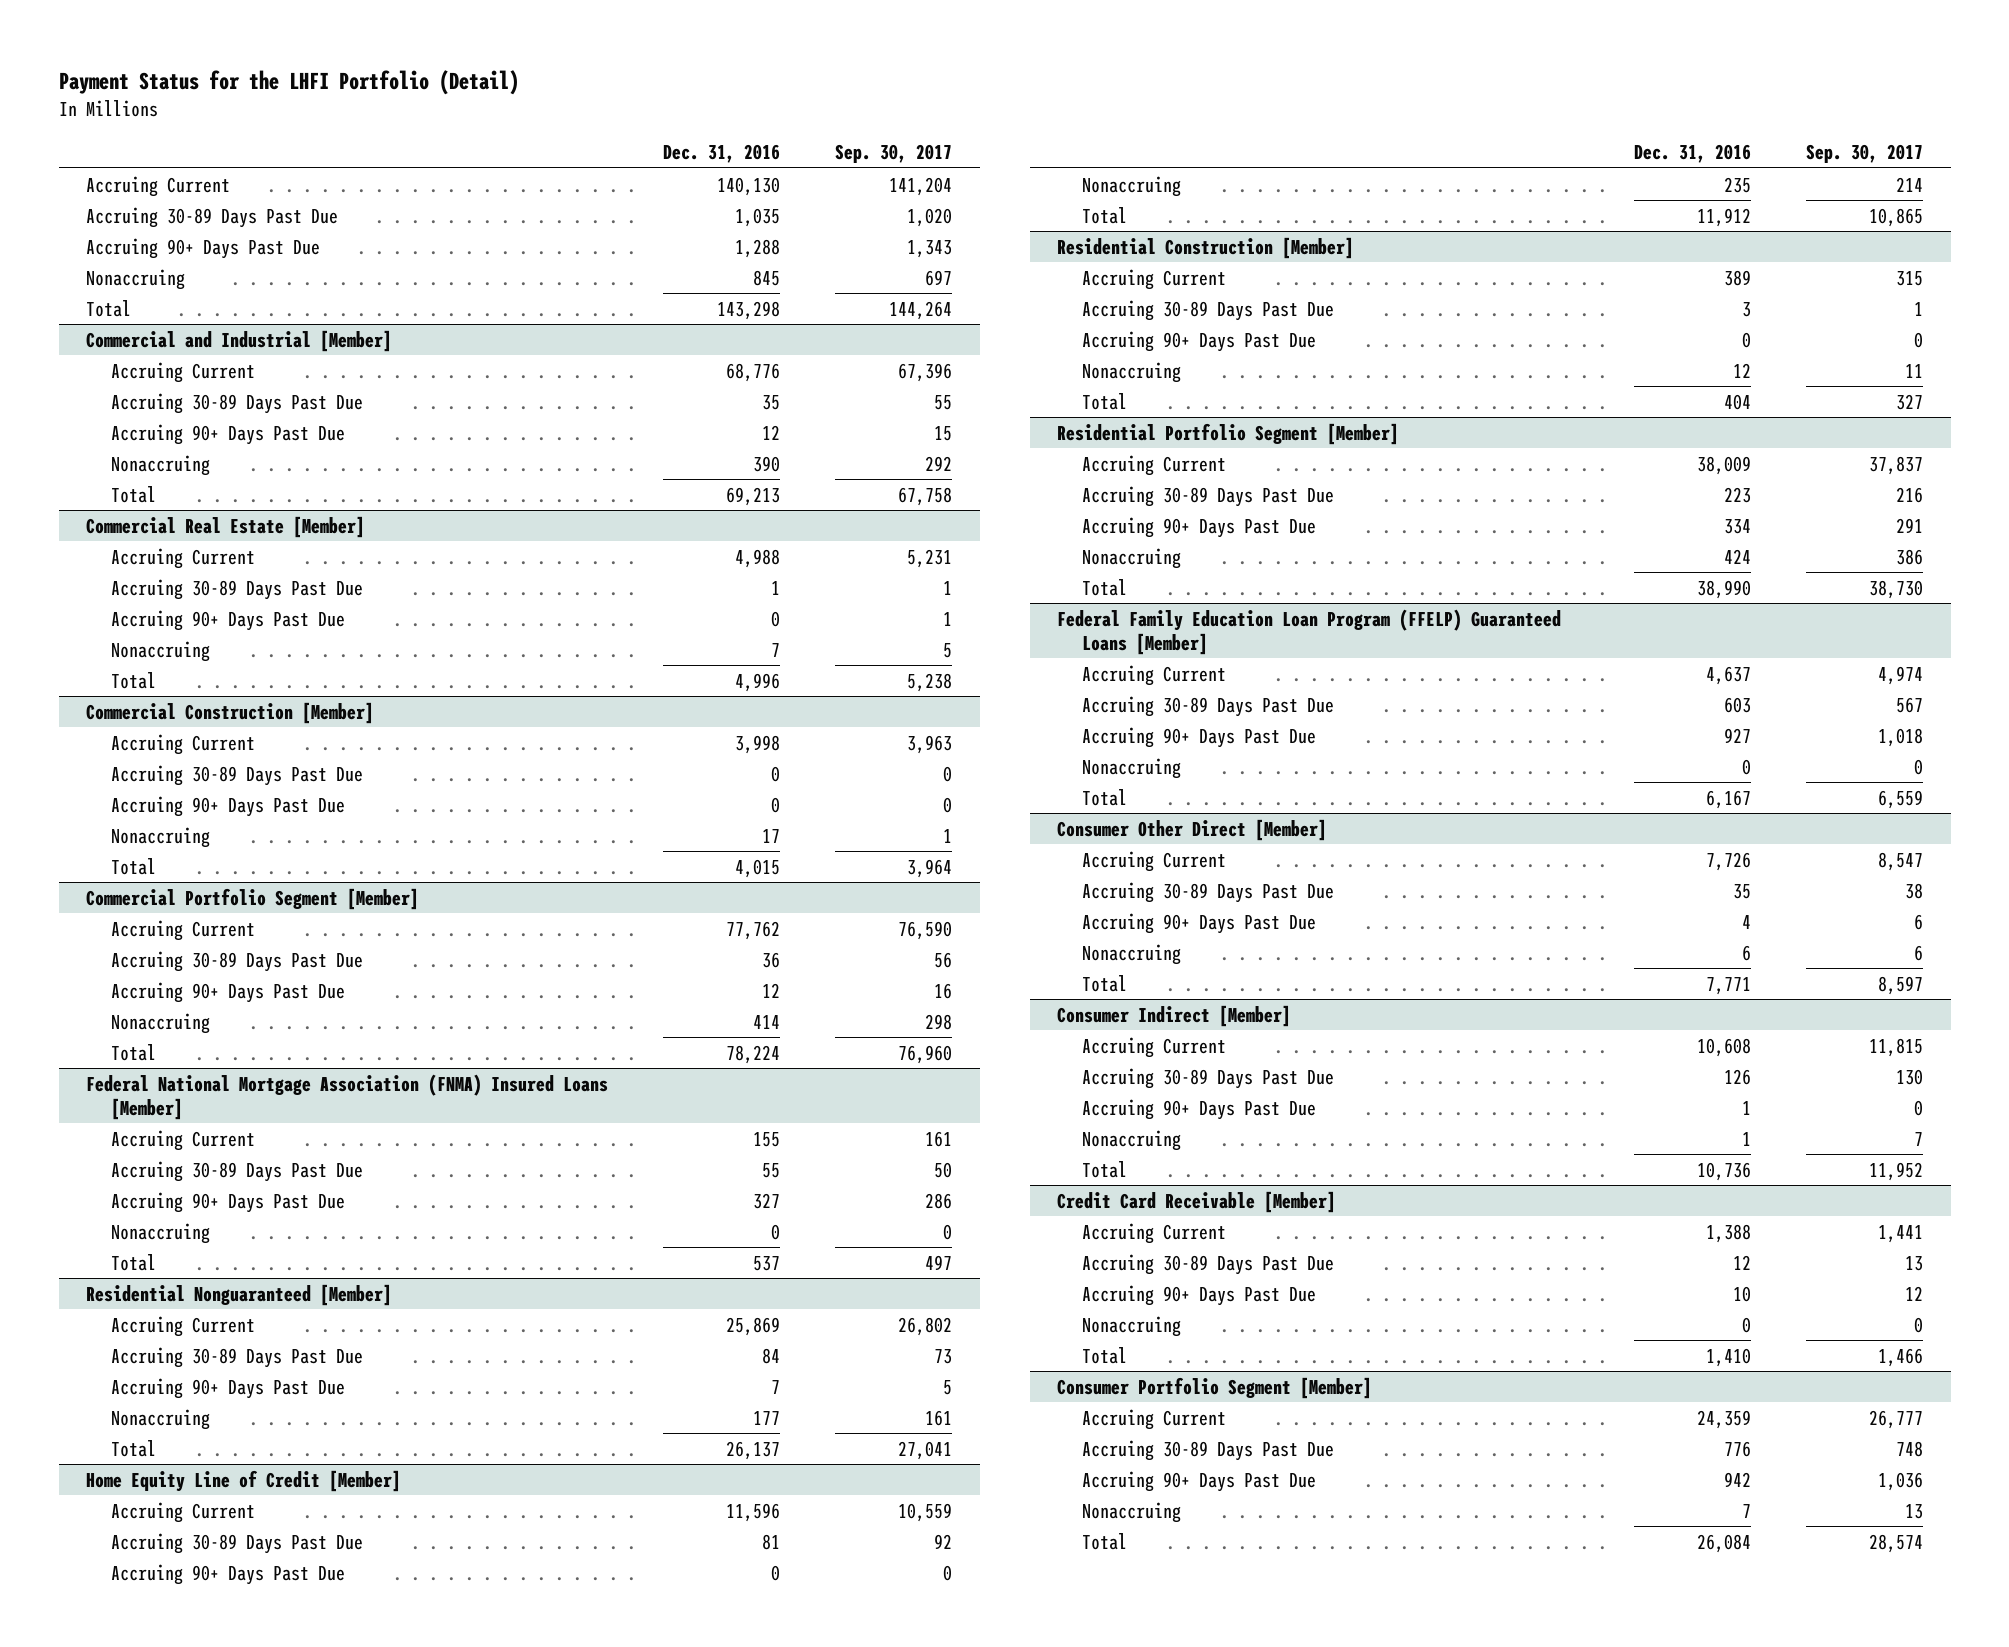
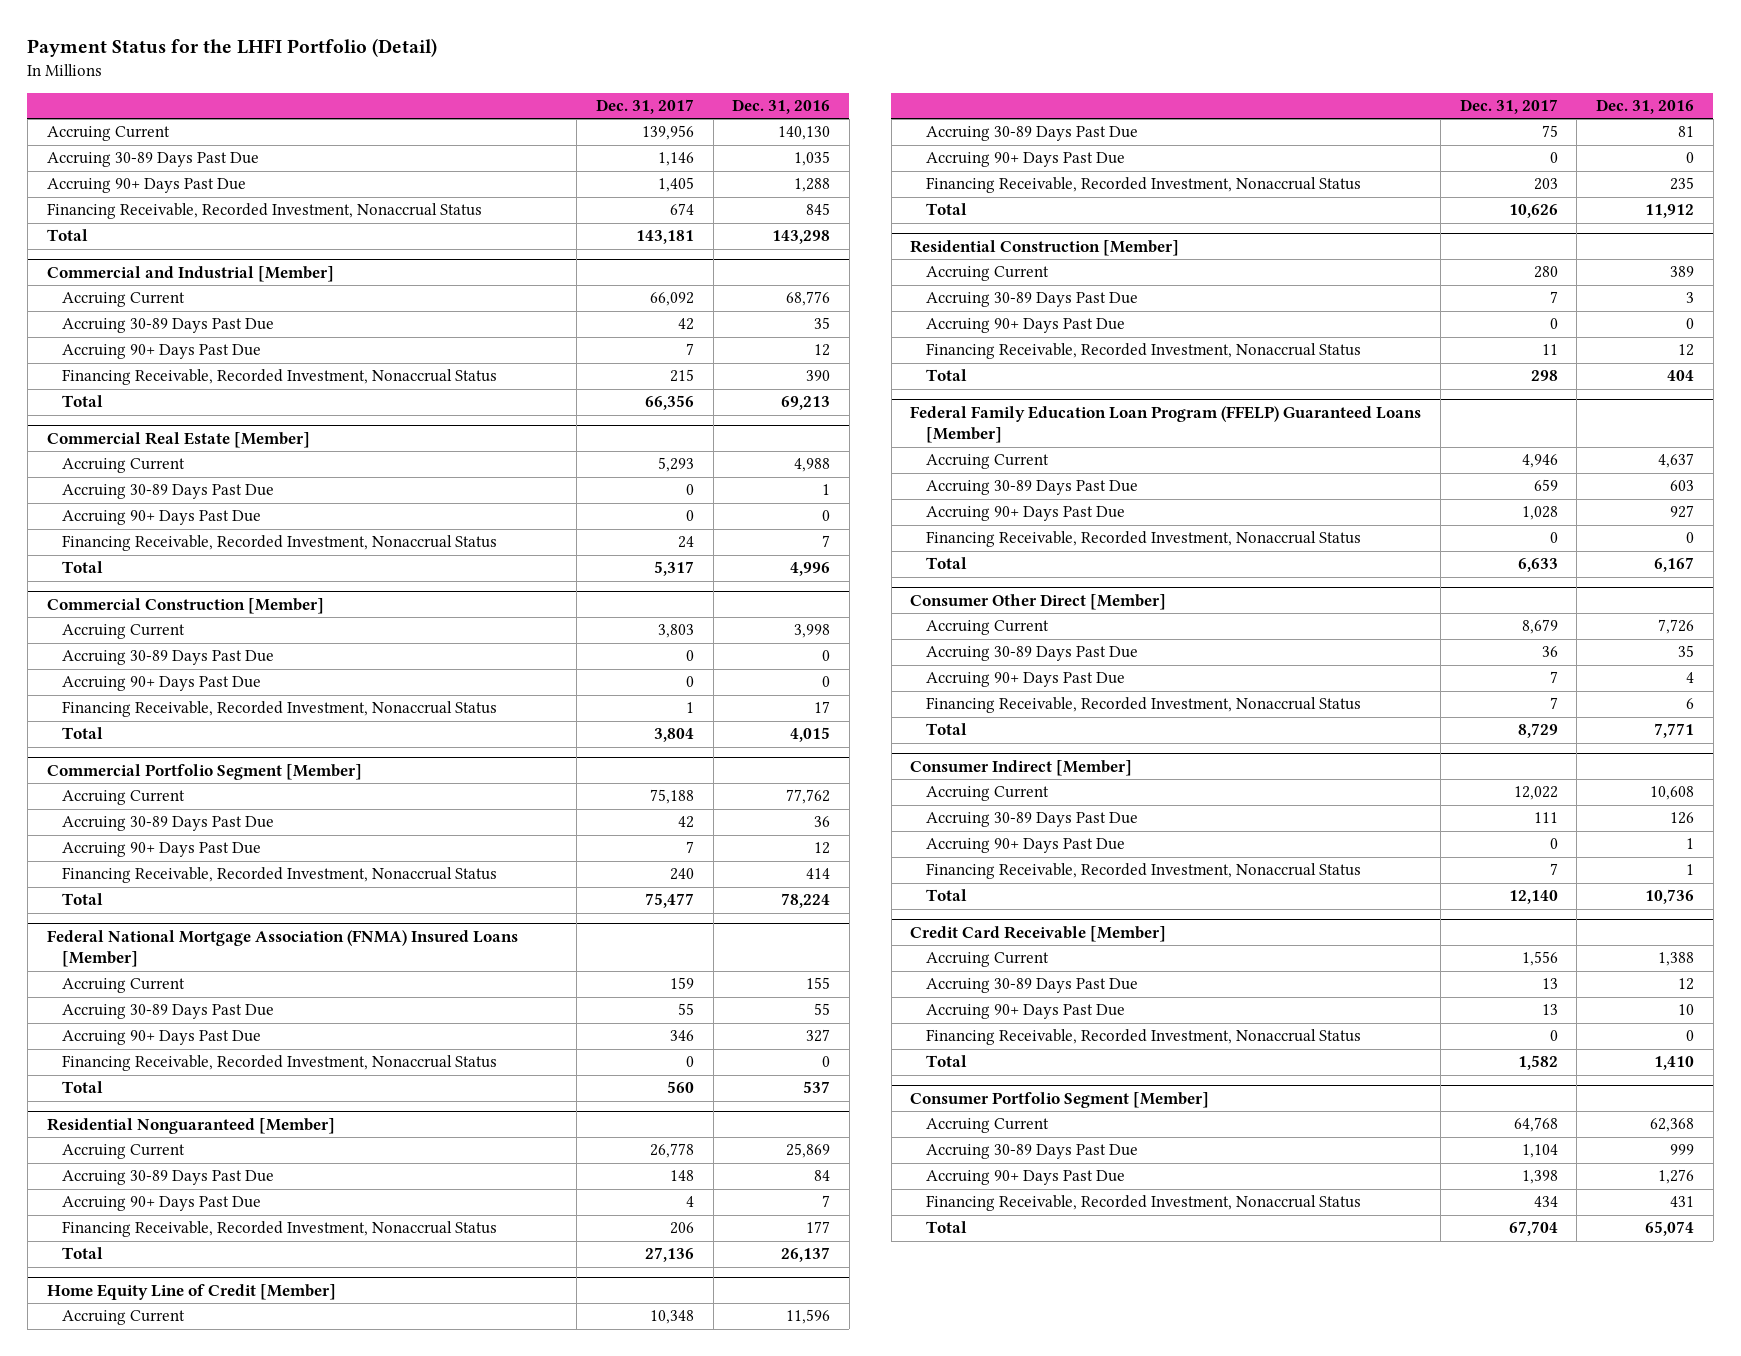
[835,143,953,163] Sep. 30, 2017 -> none
none -> [595,99,694,115] Dec. 31, 2017
[86,268,186,290] Nonaccruing -> [46,203,482,220] Financing Receivable, Recorded Investment, Nonaccrual Status
[111,454,211,476] Nonaccruing -> [62,369,498,386] Financing Receivable, Recorded Investment, Nonaccrual Status
[111,640,211,662] Nonaccruing -> [62,535,498,552] Financing Receivable, Recorded Investment, Nonaccrual Status
[111,826,211,848] Nonaccruing -> [62,701,498,718] Financing Receivable, Recorded Investment, Nonaccrual Status
[111,1012,211,1034] Nonaccruing -> [62,867,498,884] Financing Receivable, Recorded Investment, Nonaccrual Status
[111,1222,211,1244] Nonaccruing -> [62,1055,498,1072] Financing Receivable, Recorded Investment, Nonaccrual Status
[111,1408,211,1430] Nonaccruing -> [62,1221,498,1238] Financing Receivable, Recorded Investment, Nonaccrual Status
[1082,175,1182,197] Nonaccruing -> [925,177,1361,194] Financing Receivable, Recorded Investment, Nonaccrual Status
[1082,361,1182,383] Nonaccruing -> [925,343,1361,360] Financing Receivable, Recorded Investment, Nonaccrual Status
[1057,422,1400,445] Residential Portfolio Segment [Member] -> none
[1082,454,1227,476] Accruing Current -> none
[1082,485,1335,507] Accruing 30-89 Days Past Due -> none
[1082,516,1317,538] Accruing 90+ Days Past Due -> none
[1082,547,1182,569] Nonaccruing -> none
[1082,578,1128,596] Total -> none
[1082,757,1182,779] Nonaccruing -> [925,531,1361,548] Financing Receivable, Recorded Investment, Nonaccrual Status
[1082,943,1182,965] Nonaccruing -> [925,697,1361,714] Financing Receivable, Recorded Investment, Nonaccrual Status
[1082,1129,1182,1151] Nonaccruing -> [925,863,1361,880] Financing Receivable, Recorded Investment, Nonaccrual Status
[1082,1315,1182,1337] Nonaccruing -> [925,1029,1361,1046] Financing Receivable, Recorded Investment, Nonaccrual Status
[1082,1501,1182,1523] Nonaccruing -> none
[1697,1409,1752,1429] 24,359 -> [1650,1118,1695,1133] 62,368
[1724,1440,1752,1457] 776 -> [1670,1144,1695,1156] 999
[1724,1471,1752,1487] 942 -> [1658,1169,1695,1185] 1,276
none -> [925,1195,1361,1212] Financing Receivable, Recorded Investment, Nonaccrual Status
[1697,1533,1752,1553] 26,084 -> [1645,1221,1695,1237] 65,074

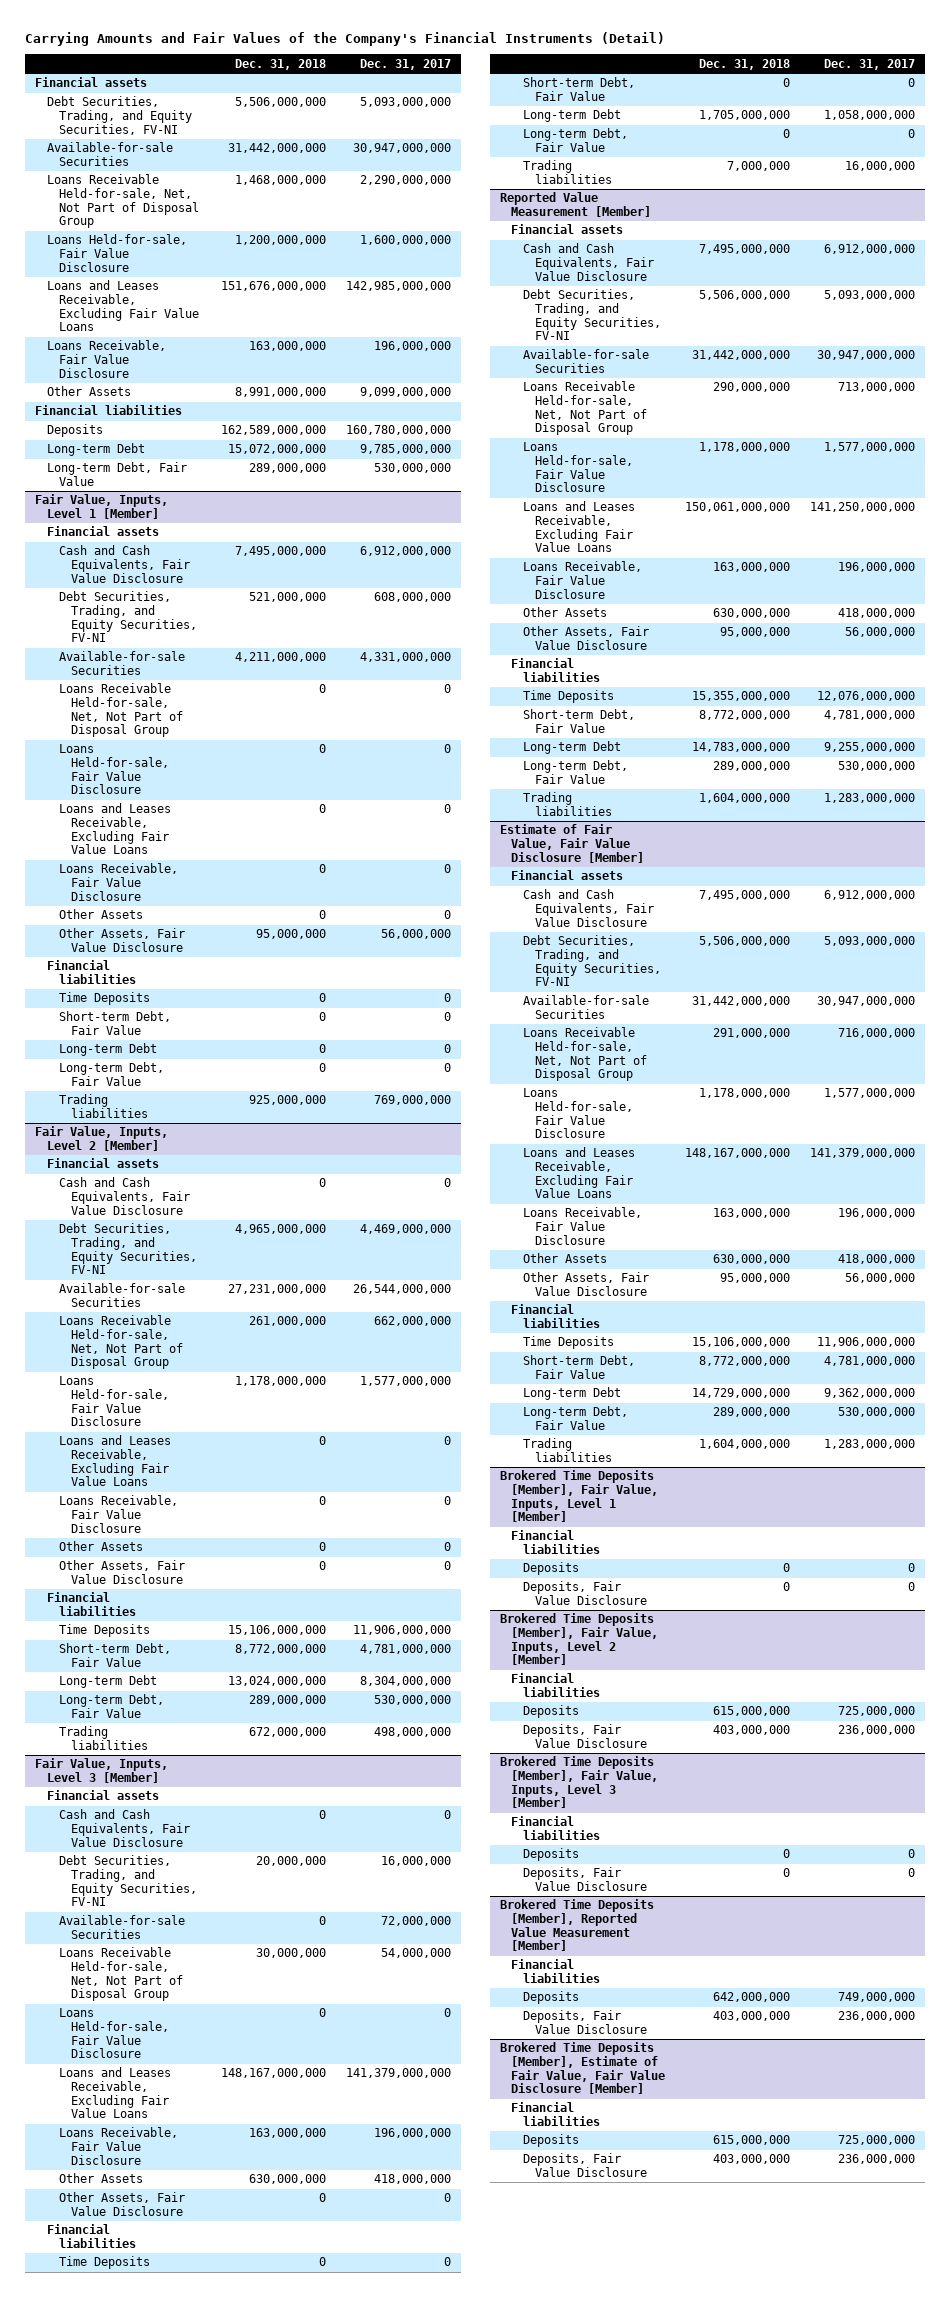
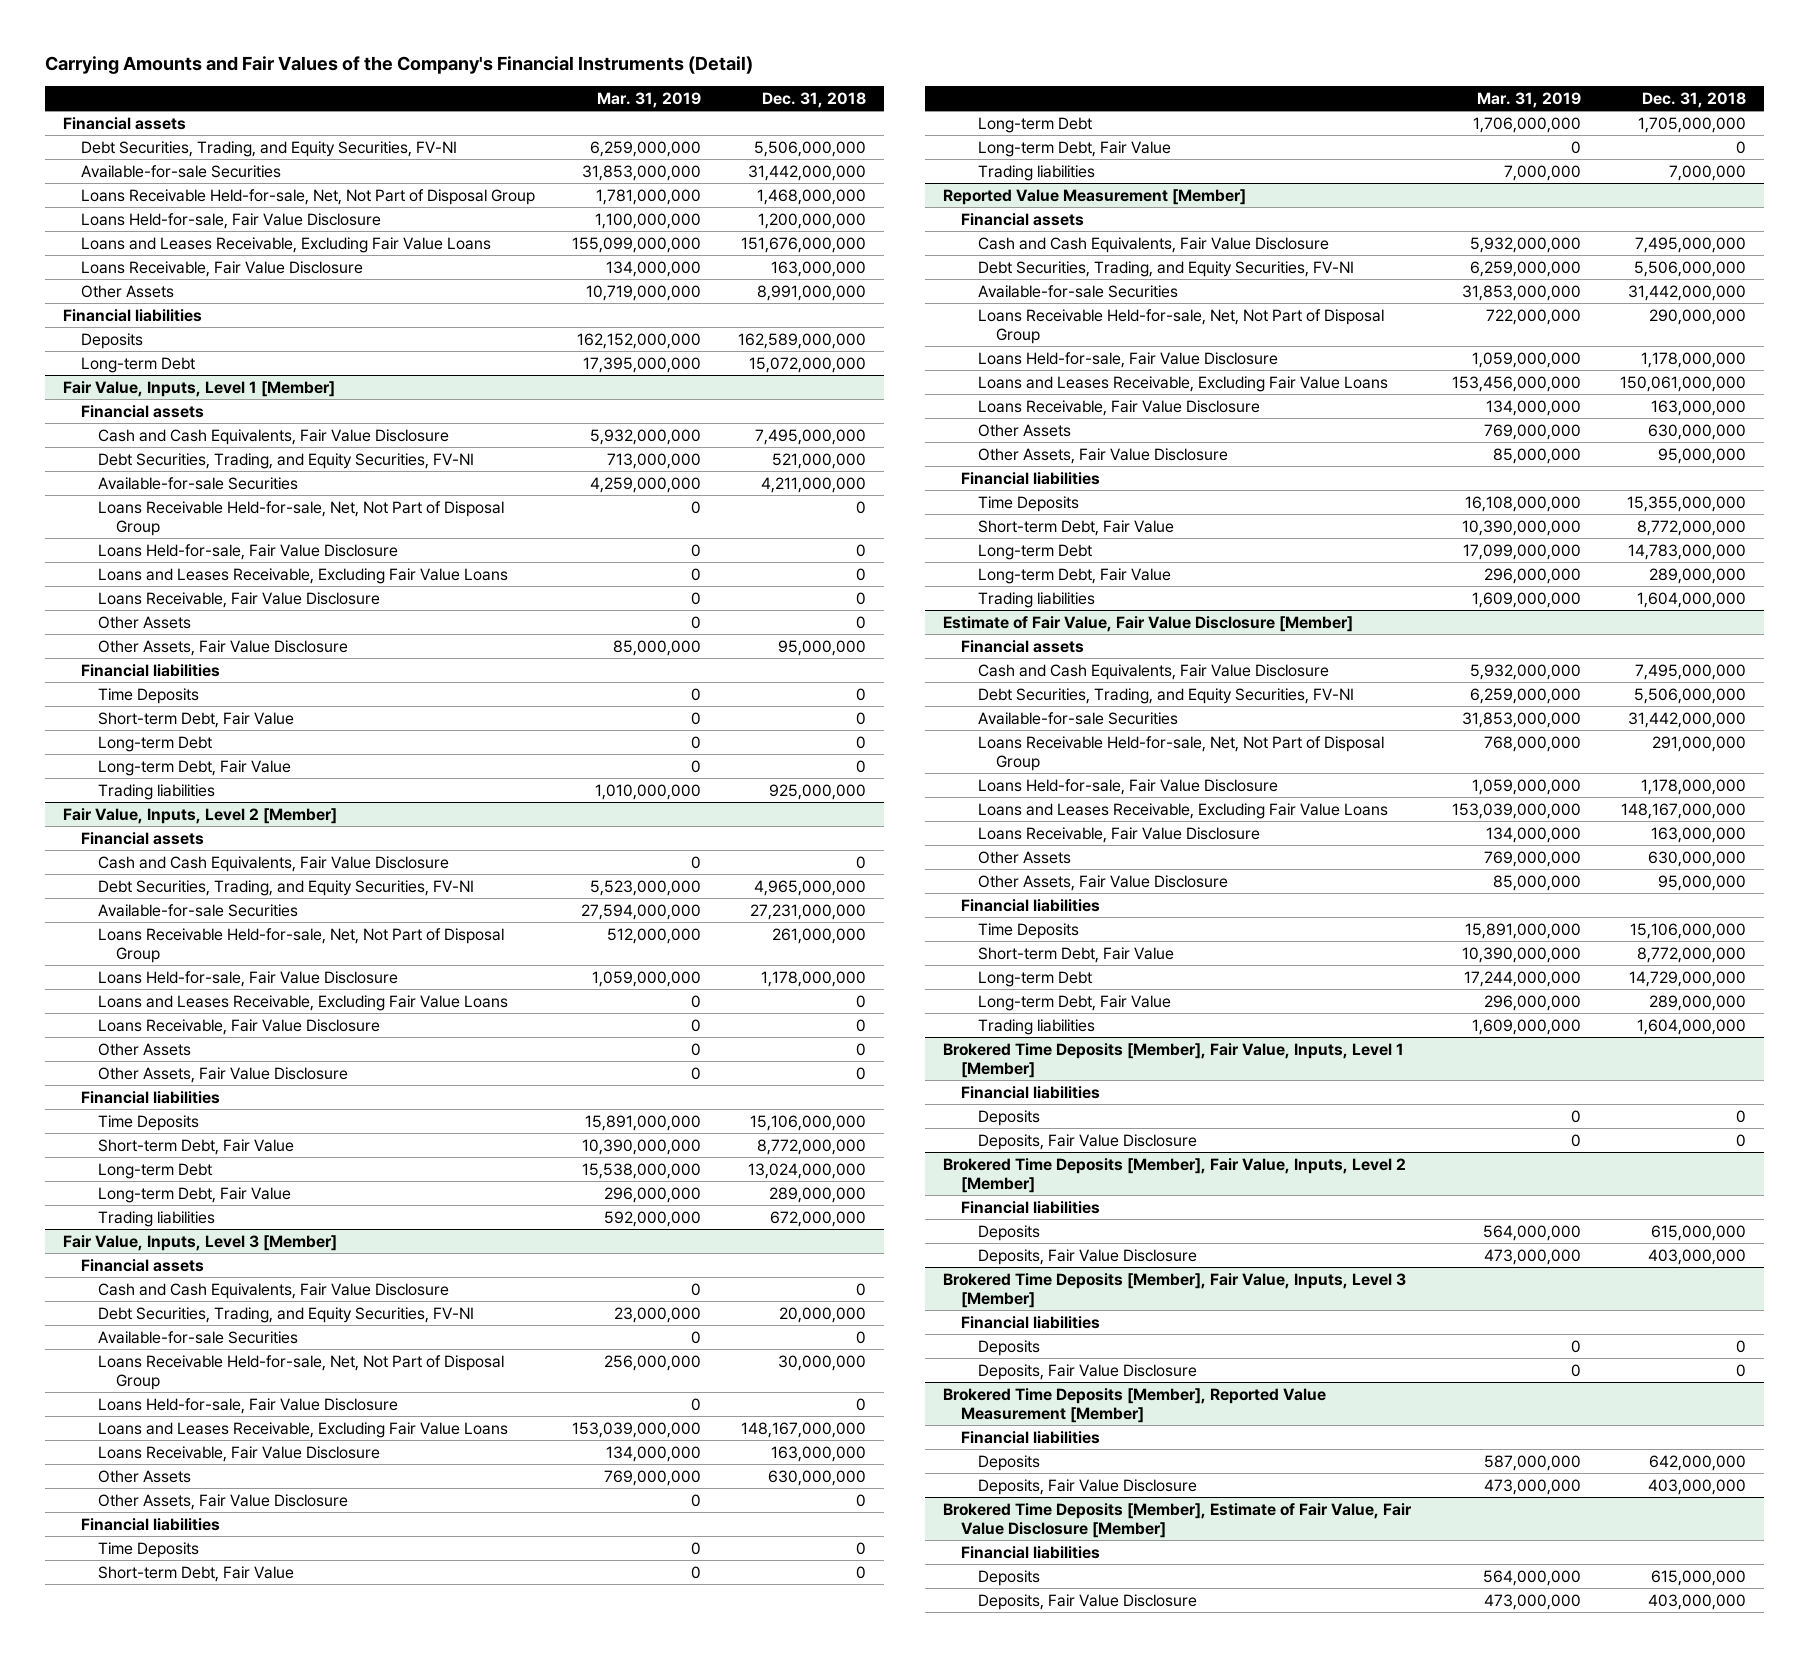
[360,58,452,70] Dec. 31, 2017 -> none
none -> [596,91,701,108] Mar. 31, 2019
[47,462,188,487] Long-term Debt, Fair Value -> none

